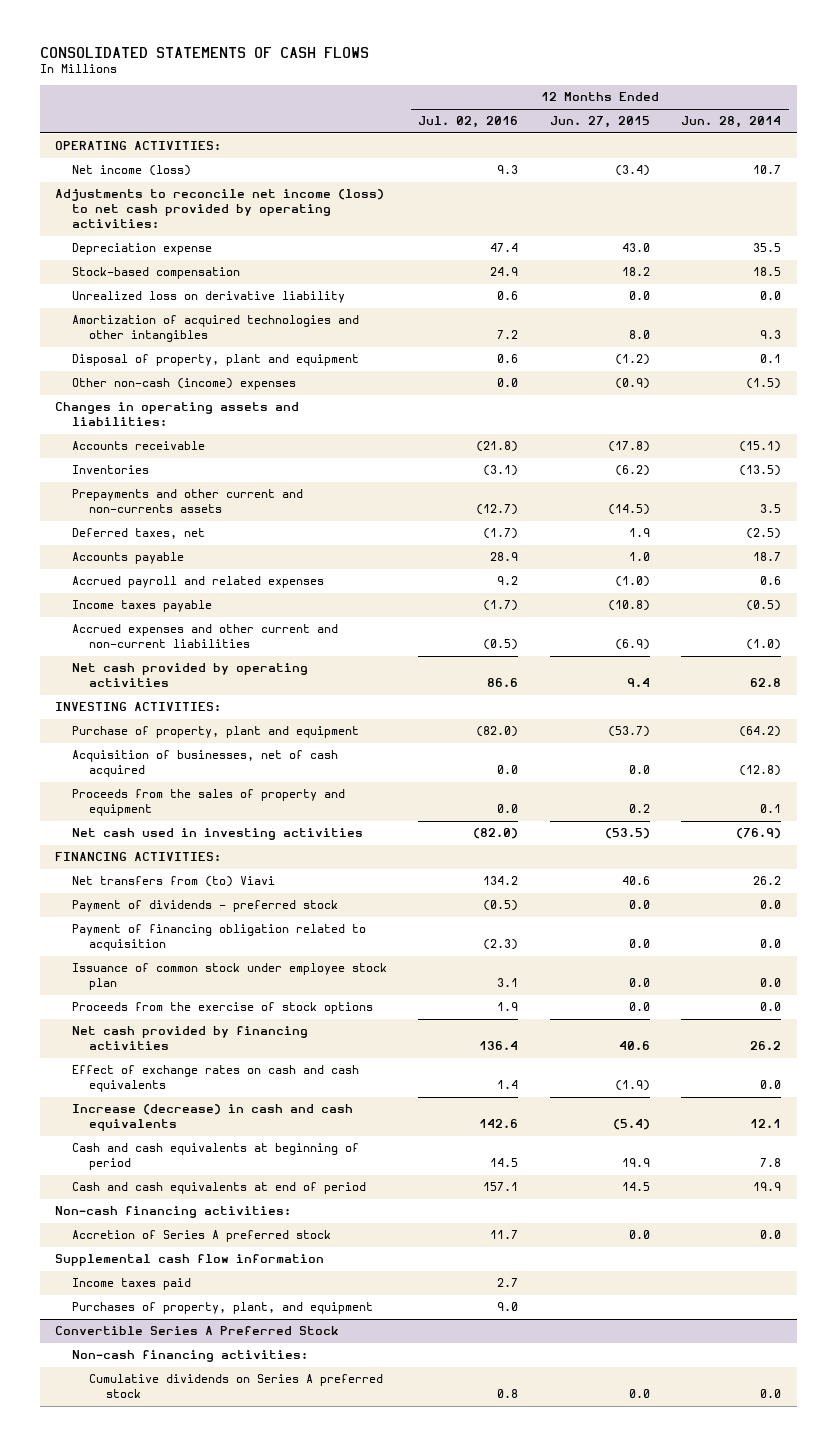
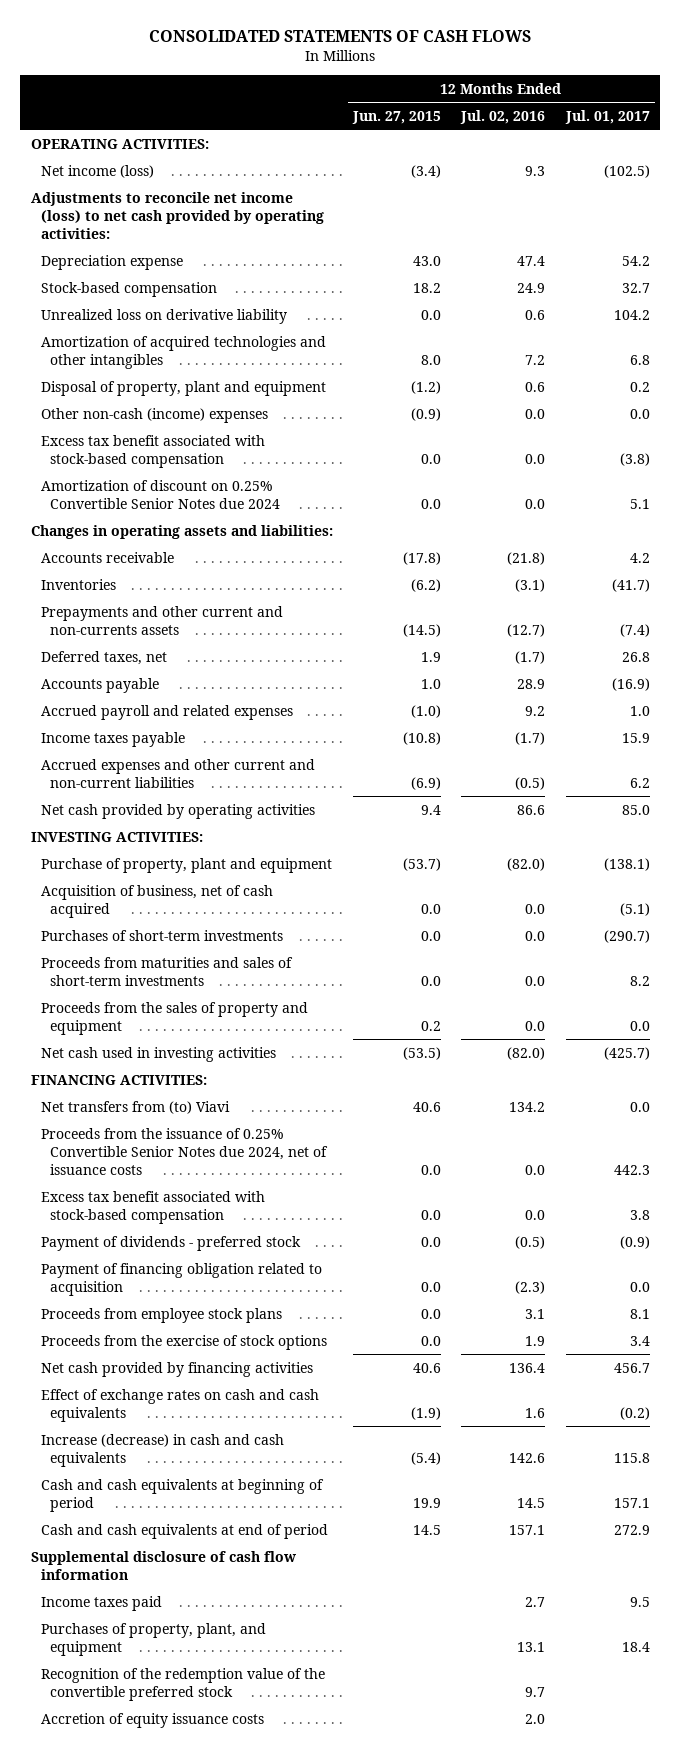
[681,116,782,129] Jun. 28, 2014 -> none
none -> [564,109,650,124] Jul. 01, 2017
none -> [40,434,265,468] Excess tax benefit associated with stock-based compensation
none -> [40,479,281,509] Amortization of discount on 0.25% Convertible Senior Notes due 2024
[72,750,339,778] Acquisition of businesses, net of cash acquired -> [40,884,273,918] Acquisition of business, net of cash acquired
none -> [40,929,283,941] Purchases of short-term investments
none -> [40,956,293,986] Proceeds from maturities and sales of short-term investments
none -> [40,1127,329,1175] Proceeds from the issuance of 0.25% Convertible Senior Notes due 2024, net of issuance costs
none -> [40,1190,265,1224] Excess tax benefit associated with stock-based compensation
[72,963,388,991] Issuance of common stock under employee stock plan -> [40,1307,282,1323] Proceeds from employee stock plans
[497,1080,519,1090] 1.4 -> [525,1407,546,1418] 1.6
[55,1206,292,1219] Non-cash financing activities: -> none
[72,1230,332,1243] Accretion of Series A preferred stock -> none
[55,1254,325,1267] Supplemental cash flow information -> [30,1550,296,1580] Supplemental disclosure of cash flow information
[55,1326,340,1336] Convertible Series A Preferred Stock -> none
[72,1350,309,1363] Non-cash financing activities: -> none
[88,1374,383,1399] Cumulative dividends on Series A preferred stock -> none
[497,1302,519,1312] 9.0 -> [517,1641,546,1652] 13.1
none -> [40,1667,325,1701] Recognition of the redemption value of the convertible preferred stock
none -> [40,1712,264,1728] Accretion of equity issuance costs

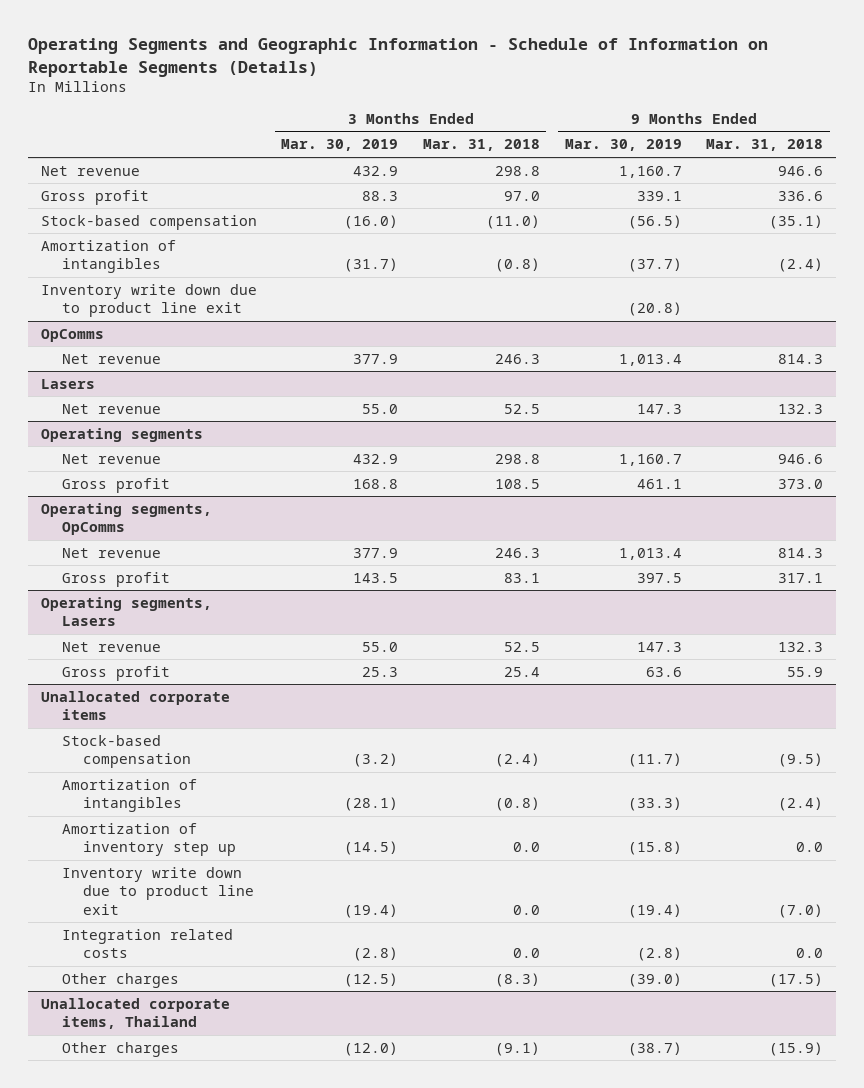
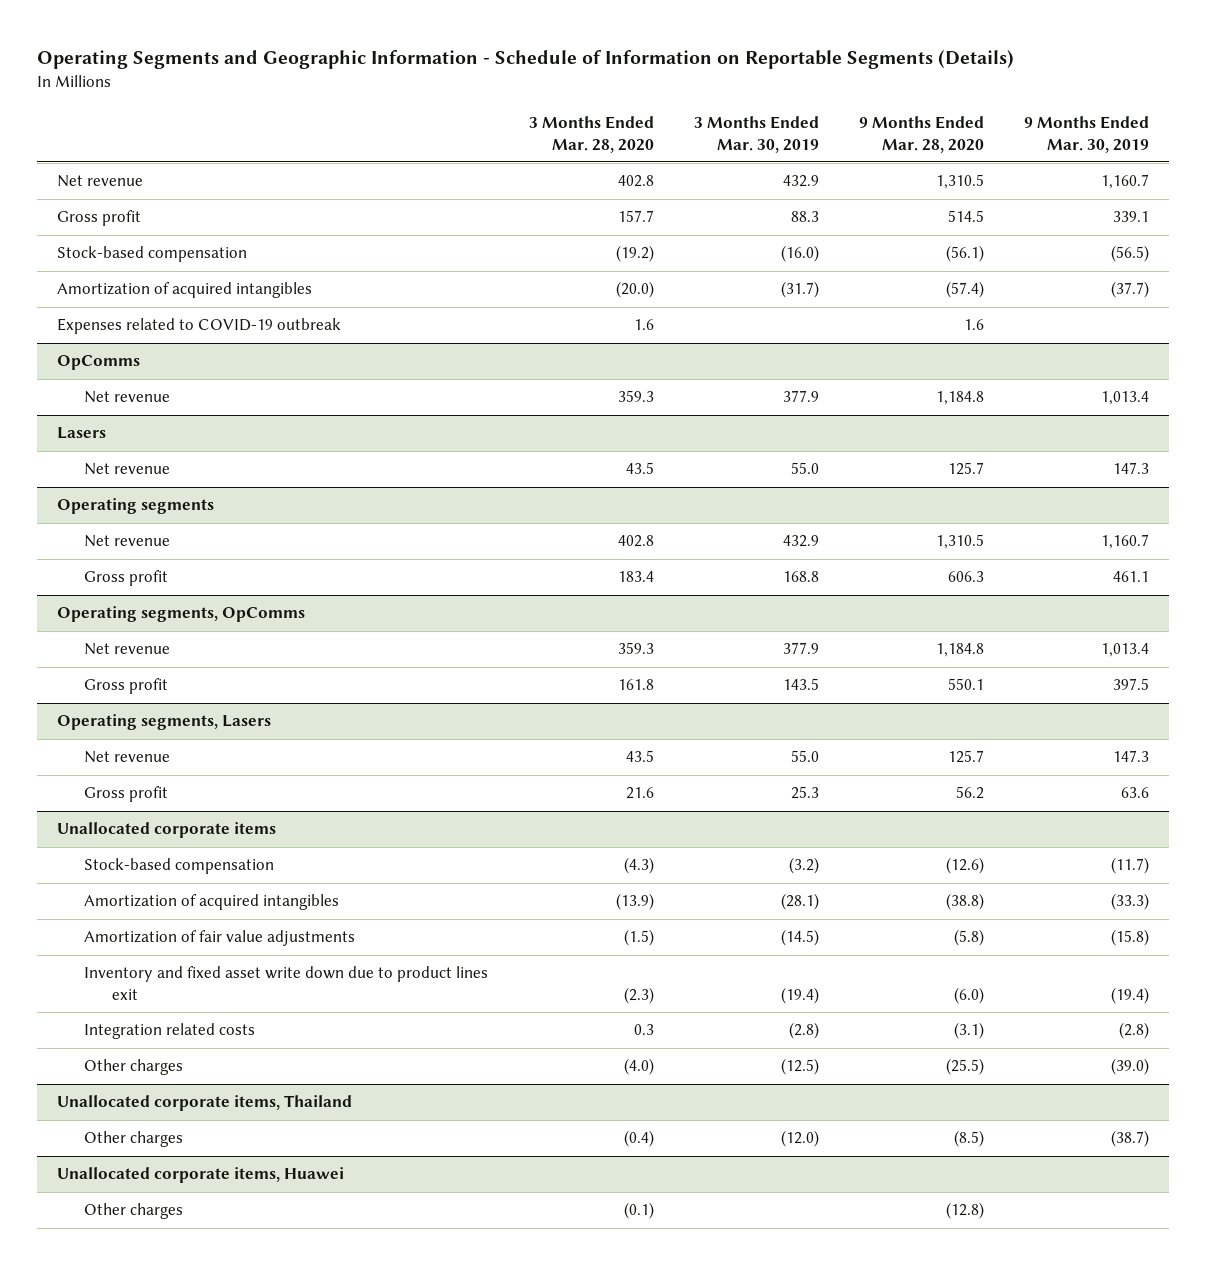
[422,139,540,152] Mar. 31, 2018 -> none
[706,139,824,152] Mar. 31, 2018 -> none
none -> [528,115,654,153] 3 Months Ended Mar. 28, 2020
none -> [858,115,984,153] 9 Months Ended Mar. 28, 2020
[40,283,257,318] Inventory write down due to product line exit -> none
[40,239,176,274] Amortization of intangibles -> [57,282,313,299] Amortization of acquired intangibles
none -> [57,318,342,335] Expenses related to COVID-19 outbreak
[61,778,197,813] Amortization of intangibles -> [84,894,340,911] Amortization of acquired intangibles
[61,822,237,857] Amortization of inventory step up -> [84,930,356,947] Amortization of fair value adjustments
[61,866,255,915] Inventory write down due to product line exit -> [84,966,489,1001] Inventory and fixed asset write down due to product lines exit
none -> [57,1167,345,1184] Unallocated corporate items, Huawei
none -> [84,1203,184,1220] Other charges

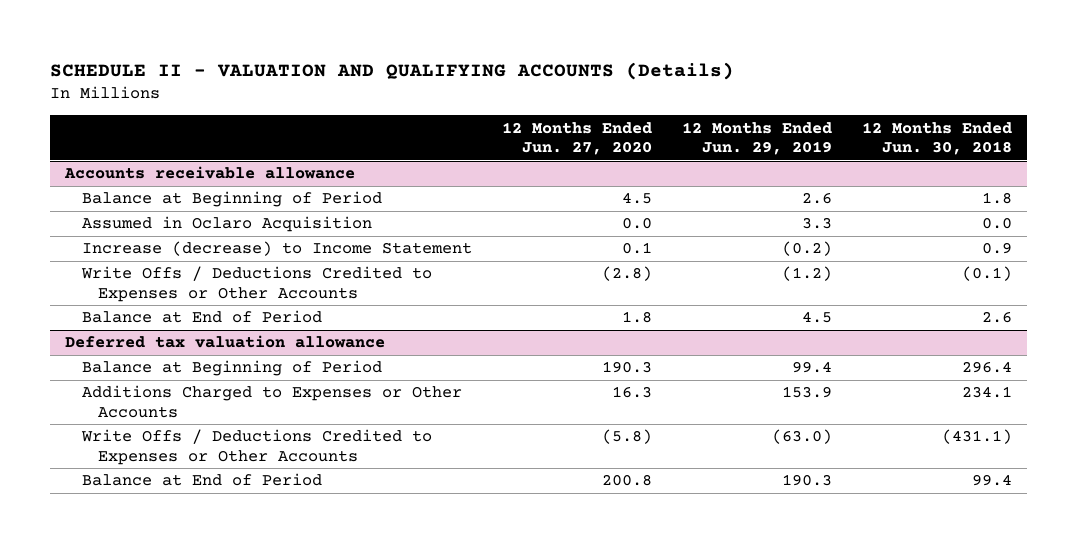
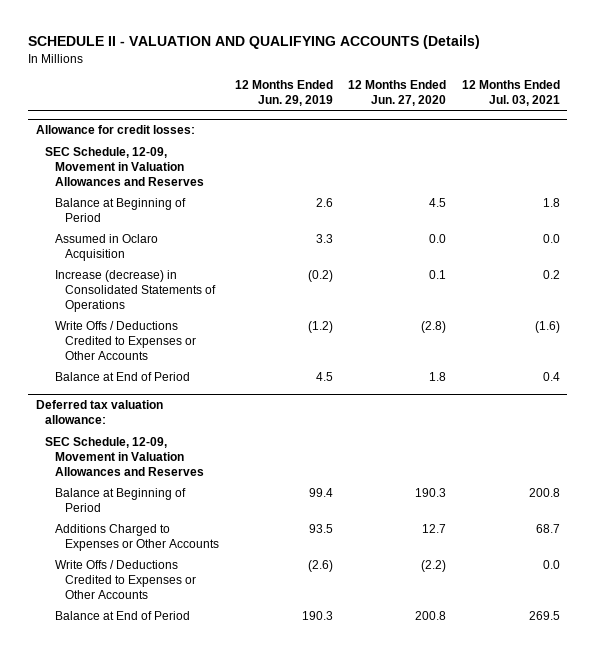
[862,121,1013,155] 12 Months Ended Jun. 30, 2018 -> none
none -> [461,80,560,107] 12 Months Ended Jul. 03, 2021
[63,166,355,180] Accounts receivable allowance -> [35,125,195,135] Allowance for credit losses:
none -> [45,146,205,186] SEC Schedule, 12-09, Movement in Valuation Allowances and Reserves
[81,241,472,257] Increase (decrease) to Income Statement -> [55,269,217,312] Increase (decrease) in Consolidated Statements of Operations
[64,335,385,349] Deferred tax valuation allowance -> [35,400,163,425] Deferred tax valuation allowance:
none -> [45,436,205,476] SEC Schedule, 12-09, Movement in Valuation Allowances and Reserves
[611,386,652,399] 16.3 -> [422,523,447,533] 12.7
[782,386,833,399] 153.9 -> [308,523,333,533] 93.5
[601,429,652,445] (5.8) -> [421,559,447,572] (2.2)
[772,429,833,445] (63.0) -> [307,559,333,572] (2.6)

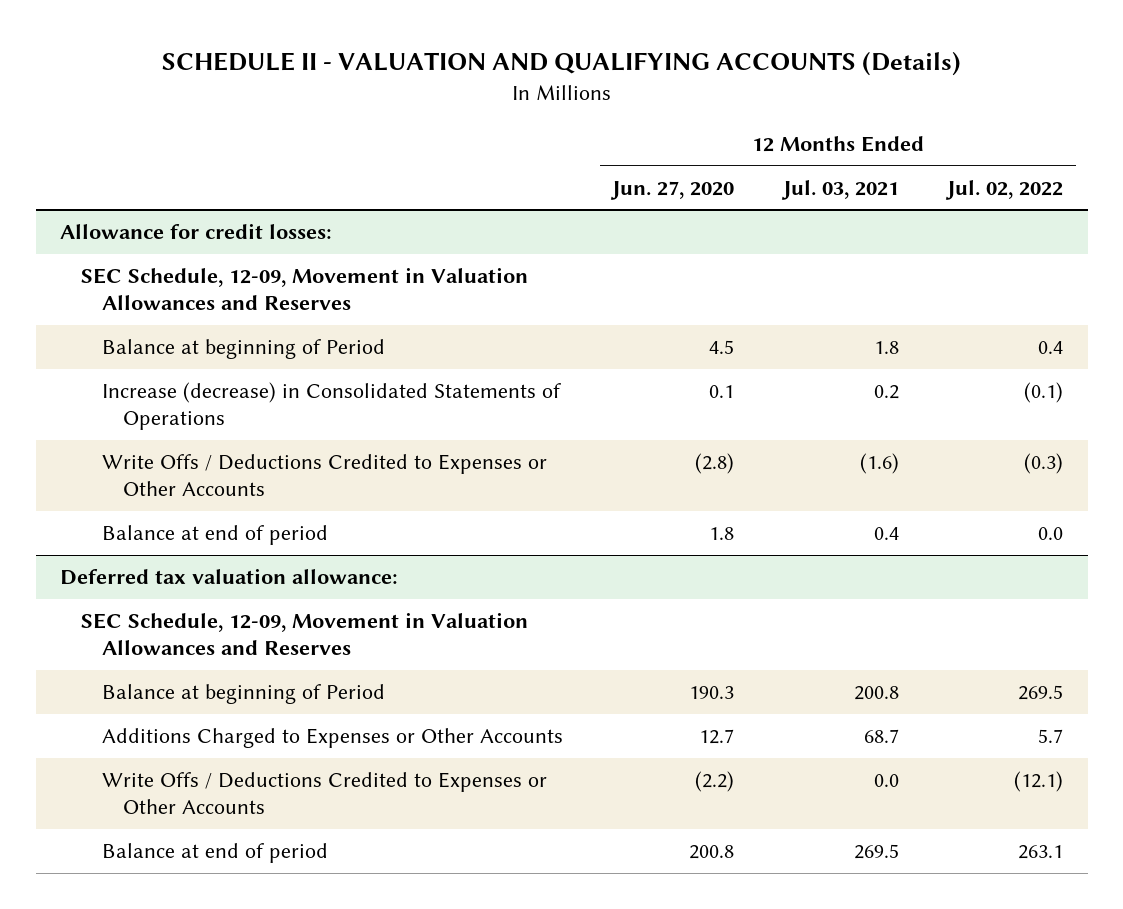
[234,80,333,107] 12 Months Ended Jun. 29, 2019 -> none
none -> [945,179,1064,200] Jul. 02, 2022
[55,233,159,261] Assumed in Oclaro Acquisition -> none
[55,197,187,222] Balance at Beginning of Period -> [102,339,386,360] Balance at beginning of Period
[55,371,191,381] Balance at End of Period -> [102,525,329,546] Balance at end of period
[55,487,187,512] Balance at Beginning of Period -> [102,684,386,705] Balance at beginning of Period
[55,610,191,620] Balance at End of Period -> [102,843,329,864] Balance at end of period

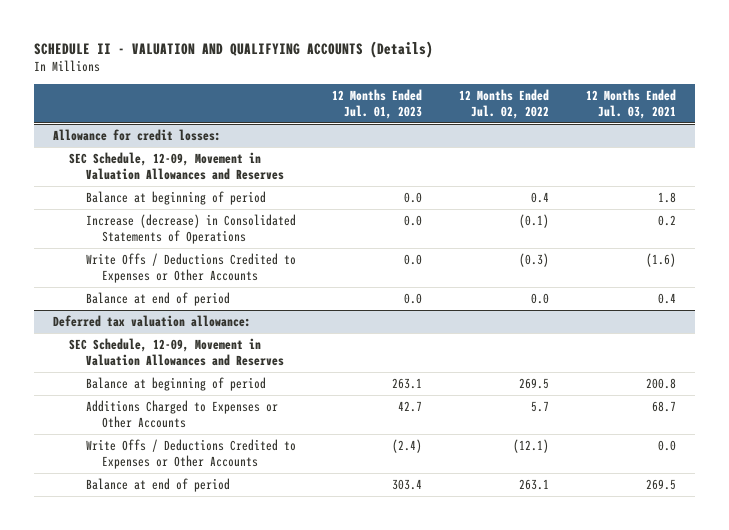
[609,180,734,200] Jun. 27, 2020 -> none
none -> [332,89,423,119] 12 Months Ended Jul. 01, 2023
[102,339,386,360] Balance at beginning of Period -> [85,190,266,205] Balance at beginning of period
[102,684,386,705] Balance at beginning of Period -> [85,376,266,391] Balance at beginning of period

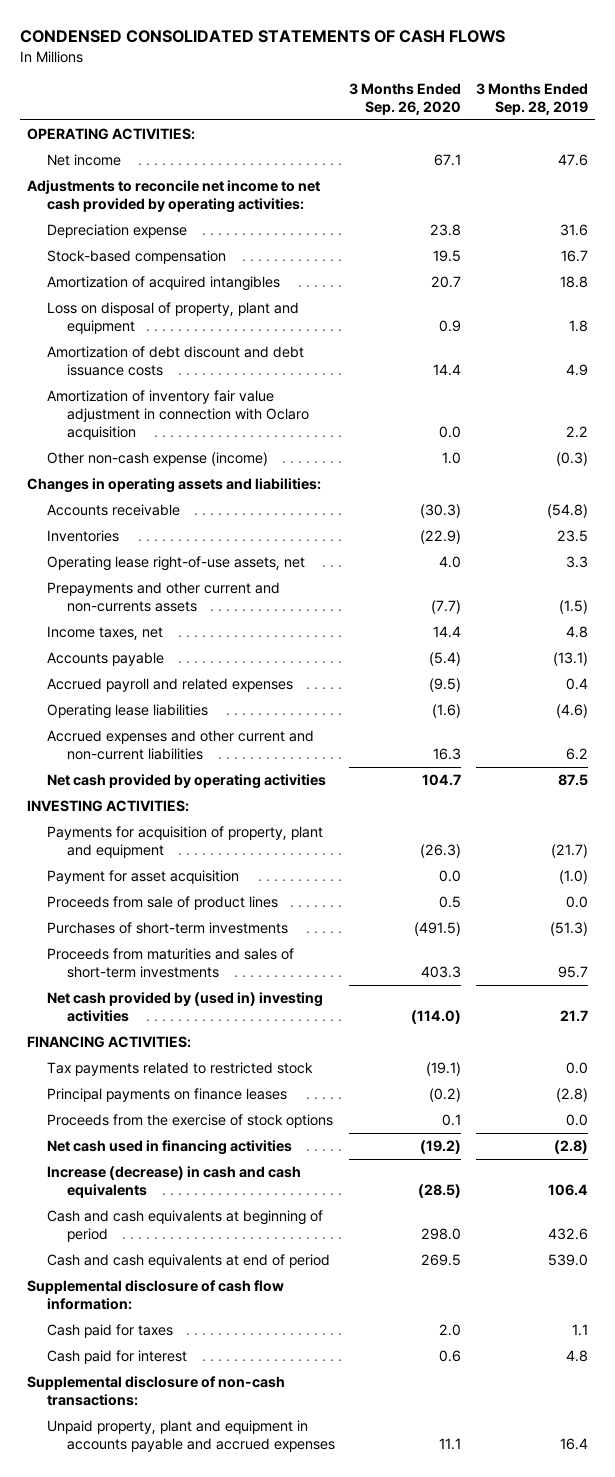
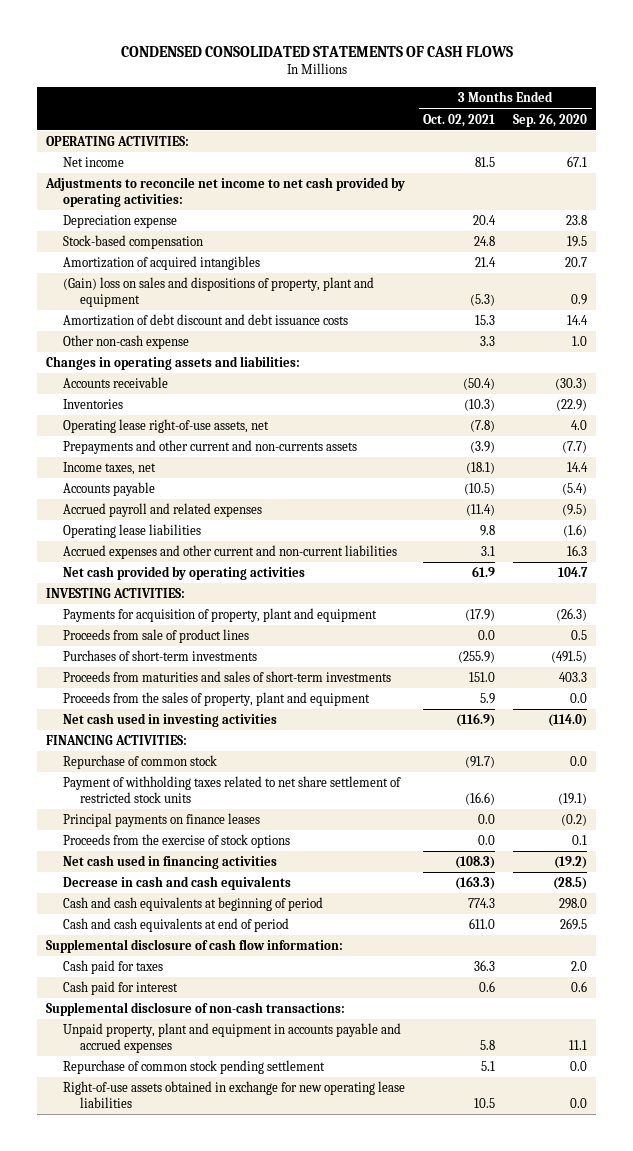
[475,82,588,116] 3 Months Ended Sep. 28, 2019 -> none
none -> [423,113,496,127] Oct. 02, 2021
[46,301,299,335] Loss on disposal of property, plant and equipment -> [63,277,375,308] (Gain) loss on sales and dispositions of property, plant and equipment
[46,389,309,441] Amortization of inventory fair value adjustment in connection with Oclaro acquisition -> none
[46,451,268,466] Other non-cash expense (income) -> [63,335,190,350] Other non-cash expense
[46,869,239,884] Payment for asset acquisition -> none
none -> [63,692,371,707] Proceeds from the sales of property, plant and equipment
[46,991,323,1023] Net cash provided by (used in) investing activities -> [63,713,278,728] Net cash used in investing activities
none -> [63,755,218,770] Repurchase of common stock
[46,1061,313,1076] Tax payments related to restricted stock -> [63,776,402,804] Payment of withholding taxes related to net share settlement of restricted stock units
[46,1165,301,1199] Increase (decrease) in cash and cash equivalents -> [63,876,292,891] Decrease in cash and cash equivalents
none -> [63,1060,326,1075] Repurchase of common stock pending settlement
none -> [63,1081,406,1109] Right-of-use assets obtained in exchange for new operating lease liabilities

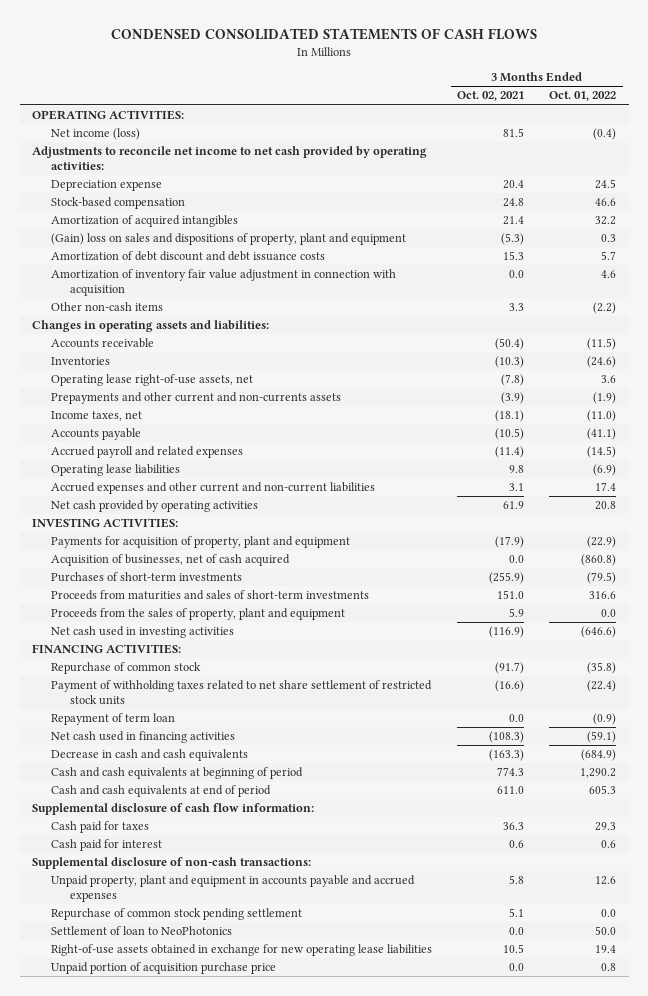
[513,112,588,127] Sep. 26, 2020 -> none
none -> [549,91,617,102] Oct. 01, 2022
[63,157,125,168] Net income -> [51,128,141,141] Net income (loss)
none -> [51,269,397,297] Amortization of inventory fair value adjustment in connection with acquisition
[63,335,190,350] Other non-cash expense -> [51,302,164,312] Other non-cash items
[63,629,250,644] Proceeds from sale of product lines -> none
none -> [51,554,291,567] Acquisition of businesses, net of cash acquired
[63,813,261,828] Principal payments on finance leases -> none
[63,834,291,849] Proceeds from the exercise of stock options -> none
none -> [51,713,176,726] Repayment of term loan
none -> [51,926,233,936] Settlement of loan to NeoPhotonics
none -> [51,962,277,975] Unpaid portion of acquisition purchase price

